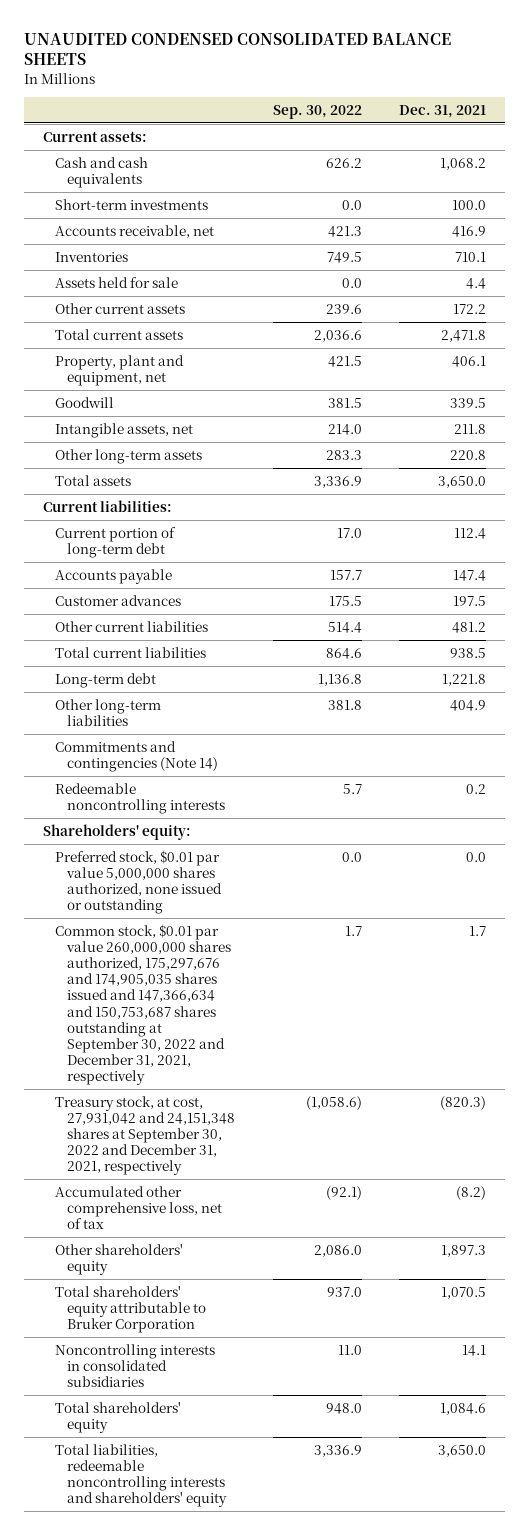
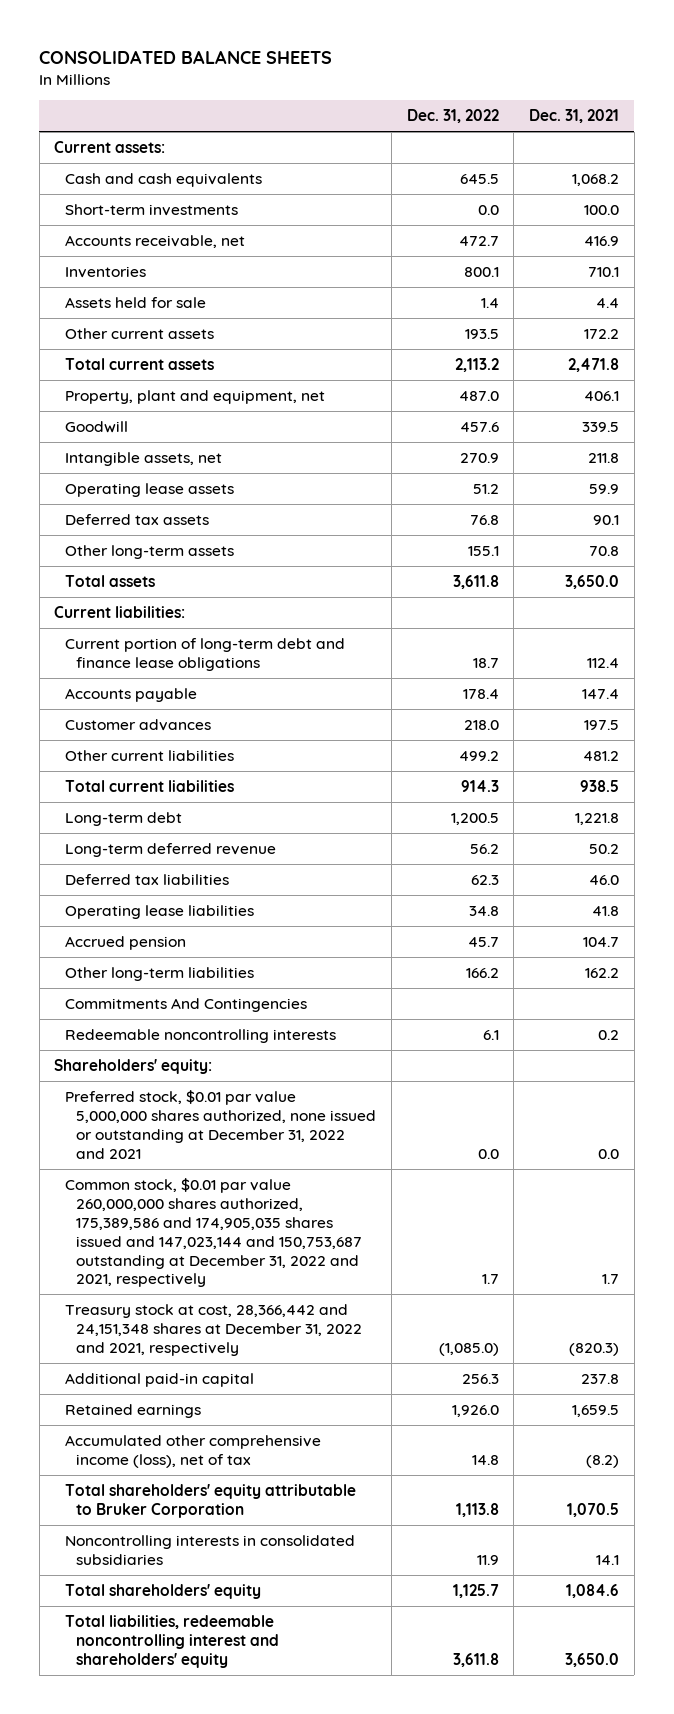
[23,32,451,66] UNAUDITED CONDENSED CONSOLIDATED BALANCE SHEETS -> [39,49,333,64] CONSOLIDATED BALANCE SHEETS
[272,104,362,119] Sep. 30, 2022 -> none
none -> [406,109,499,124] Dec. 31, 2022
none -> [65,483,235,498] Operating lease assets
none -> [65,514,210,526] Deferred tax assets
[450,449,487,460] 220.8 -> [589,546,620,557] 70.8
[54,526,176,558] Current portion of long-term debt -> [65,638,346,671] Current portion of long-term debt and finance lease obligations
none -> [65,843,277,858] Long-term deferred revenue
none -> [65,874,230,886] Deferred tax liabilities
none -> [65,905,255,920] Operating lease liabilities
none -> [65,936,187,951] Accrued pension
[450,699,487,711] 404.9 -> [585,968,620,979] 162.2
[54,740,219,772] Commitments and contingencies (Note 14) -> [65,998,308,1013] Commitments And Contingencies
[54,1243,183,1275] Other shareholders' equity -> none
[54,849,223,915] Preferred stock, $0.01 par value 5,000,000 shares authorized, none issued or outstanding -> [65,1090,377,1159] Preferred stock, $0.01 par value 5,000,000 shares authorized, none issued or outstanding at December 31, 2022 and 2021
[54,923,232,1086] Common stock, $0.01 par value 260,000,000 shares authorized, 175,297,676 and 174,905,035 shares issued and 147,366,634 and 150,753,687 shares outstanding at September 30, 2022 and December 31, 2021, respectively -> [65,1178,363,1288] Common stock, $0.01 par value 260,000,000 shares authorized, 175,389,586 and 174,905,035 shares issued and 147,023,144 and 150,753,687 outstanding at December 31, 2022 and 2021, respectively
[54,1095,236,1176] Treasury stock, at cost, 27,931,042 and 24,151,348 shares at September 30, 2022 and December 31, 2021, respectively -> [65,1304,363,1356] Treasury stock at cost, 28,366,442 and 24,151,348 shares at December 31, 2022 and 2021, respectively
none -> [65,1373,255,1388] Additional paid-in capital
none -> [65,1404,202,1419] Retained earnings
[54,1185,223,1230] Accumulated other comprehensive loss, net of tax -> [65,1435,322,1468] Accumulated other comprehensive income (loss), net of tax
[54,1443,228,1508] Total liabilities, redeemable noncontrolling interests and shareholders' equity -> [65,1615,280,1668] Total liabilities, redeemable noncontrolling interest and shareholders' equity

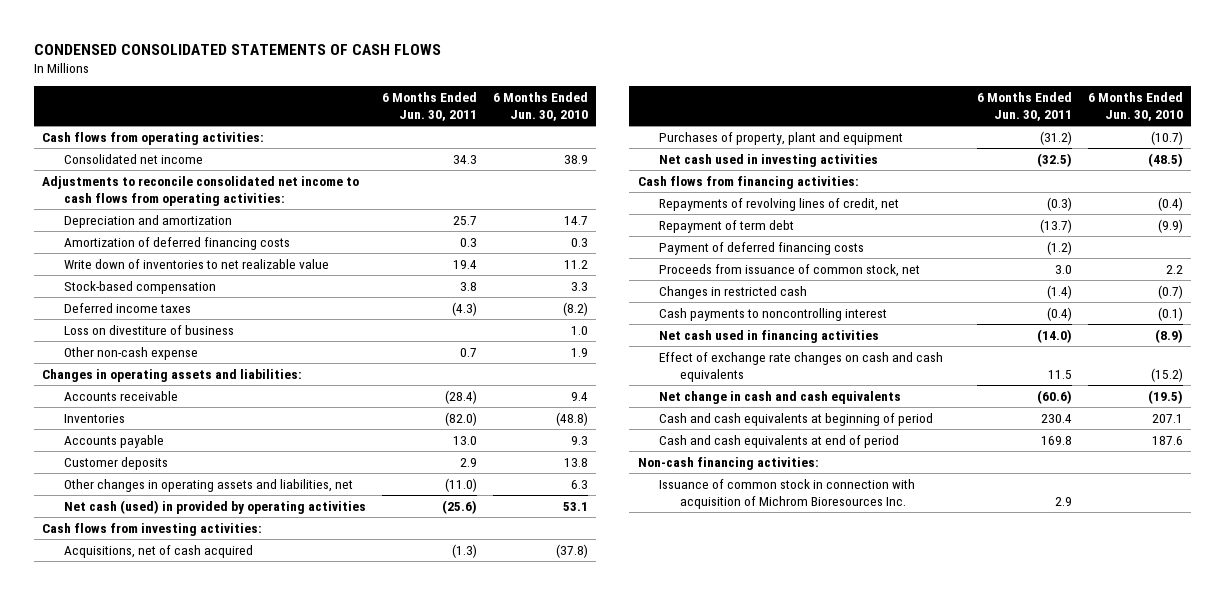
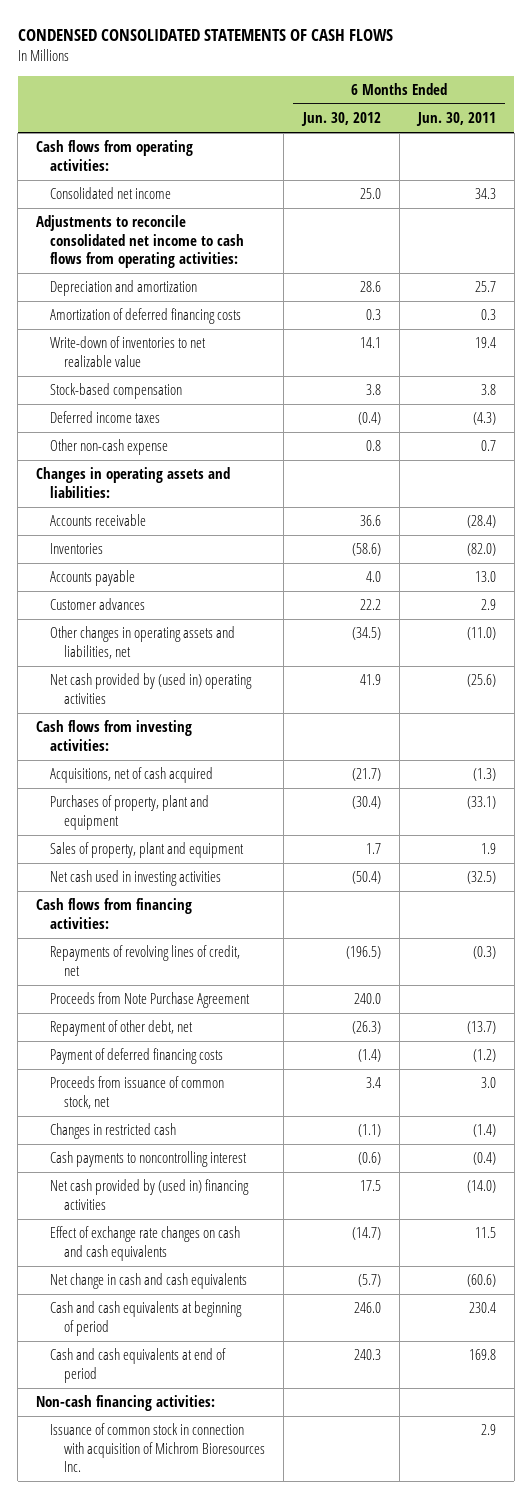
[492,91,588,122] 6 Months Ended Jun. 30, 2010 -> none
none -> [300,112,381,127] Jun. 30, 2012
[63,258,329,269] Write down of inventories to net realizable value -> [50,336,207,367] Write-down of inventories to net realizable value
[63,324,234,335] Loss on divestiture of business -> none
[63,456,168,470] Customer deposits -> [50,598,146,611] Customer advances
[63,499,366,514] Net cash (used) in provided by operating activities -> [50,673,253,704] Net cash provided by (used in) operating activities
[1040,130,1073,145] (31.2) -> [466,796,496,810] (33.1)
none -> [50,842,245,859] Sales of property, plant and equipment
none -> [50,992,251,1009] Proceeds from Note Purchase Agreement
[658,219,794,233] Repayment of term debt -> [50,1020,194,1037] Repayment of other debt, net
[658,329,879,343] Net cash used in financing activities -> [50,1179,250,1210] Net cash provided by (used in) financing activities

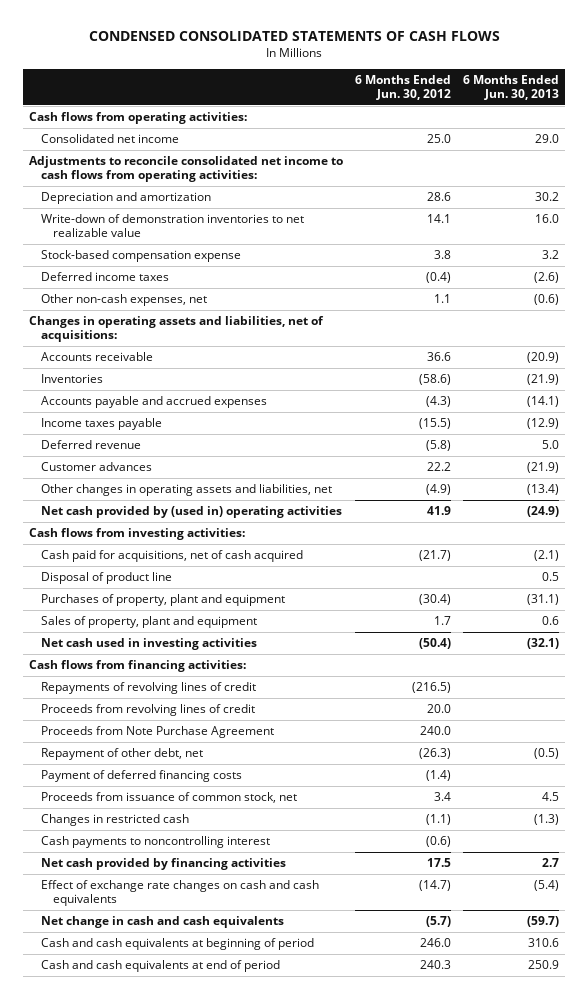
[415,112,496,127] Jun. 30, 2011 -> none
none -> [463,74,560,100] 6 Months Ended Jun. 30, 2013
[50,308,242,325] Amortization of deferred financing costs -> none
[50,336,207,367] Write-down of inventories to net realizable value -> [40,214,304,238] Write-down of demonstration inventories to net realizable value
[50,383,183,400] Stock-based compensation -> [40,250,241,263] Stock-based compensation expense
[50,439,169,456] Other non-cash expense -> [40,294,207,307] Other non-cash expenses, net
[365,440,381,452] 0.8 -> [433,294,451,304] 1.1
[36,467,231,498] Changes in operating assets and liabilities: -> [28,316,324,343] Changes in operating assets and liabilities, net of acquisitions:
[50,570,136,587] Accounts payable -> none
none -> [40,396,267,409] Accounts payable and accrued expenses
none -> [40,418,162,431] Income taxes payable
none -> [40,440,141,450] Deferred revenue
[351,627,381,641] (34.5) -> [425,484,451,496] (4.9)
[50,767,214,784] Acquisitions, net of cash acquired -> [40,550,303,563] Cash paid for acquisitions, net of cash acquired
none -> [40,572,172,585] Disposal of product line
[50,945,241,976] Repayments of revolving lines of credit, net -> [40,682,256,695] Repayments of revolving lines of credit
[345,946,381,960] (196.5) -> [411,682,451,694] (216.5)
none -> [40,704,255,717] Proceeds from revolving lines of credit
[50,1179,250,1210] Net cash provided by (used in) financing activities -> [40,858,286,871] Net cash provided by financing activities
[36,1395,216,1412] Non-cash financing activities: -> none
[50,1423,266,1473] Issuance of common stock in connection with acquisition of Michrom Bioresources Inc. -> none

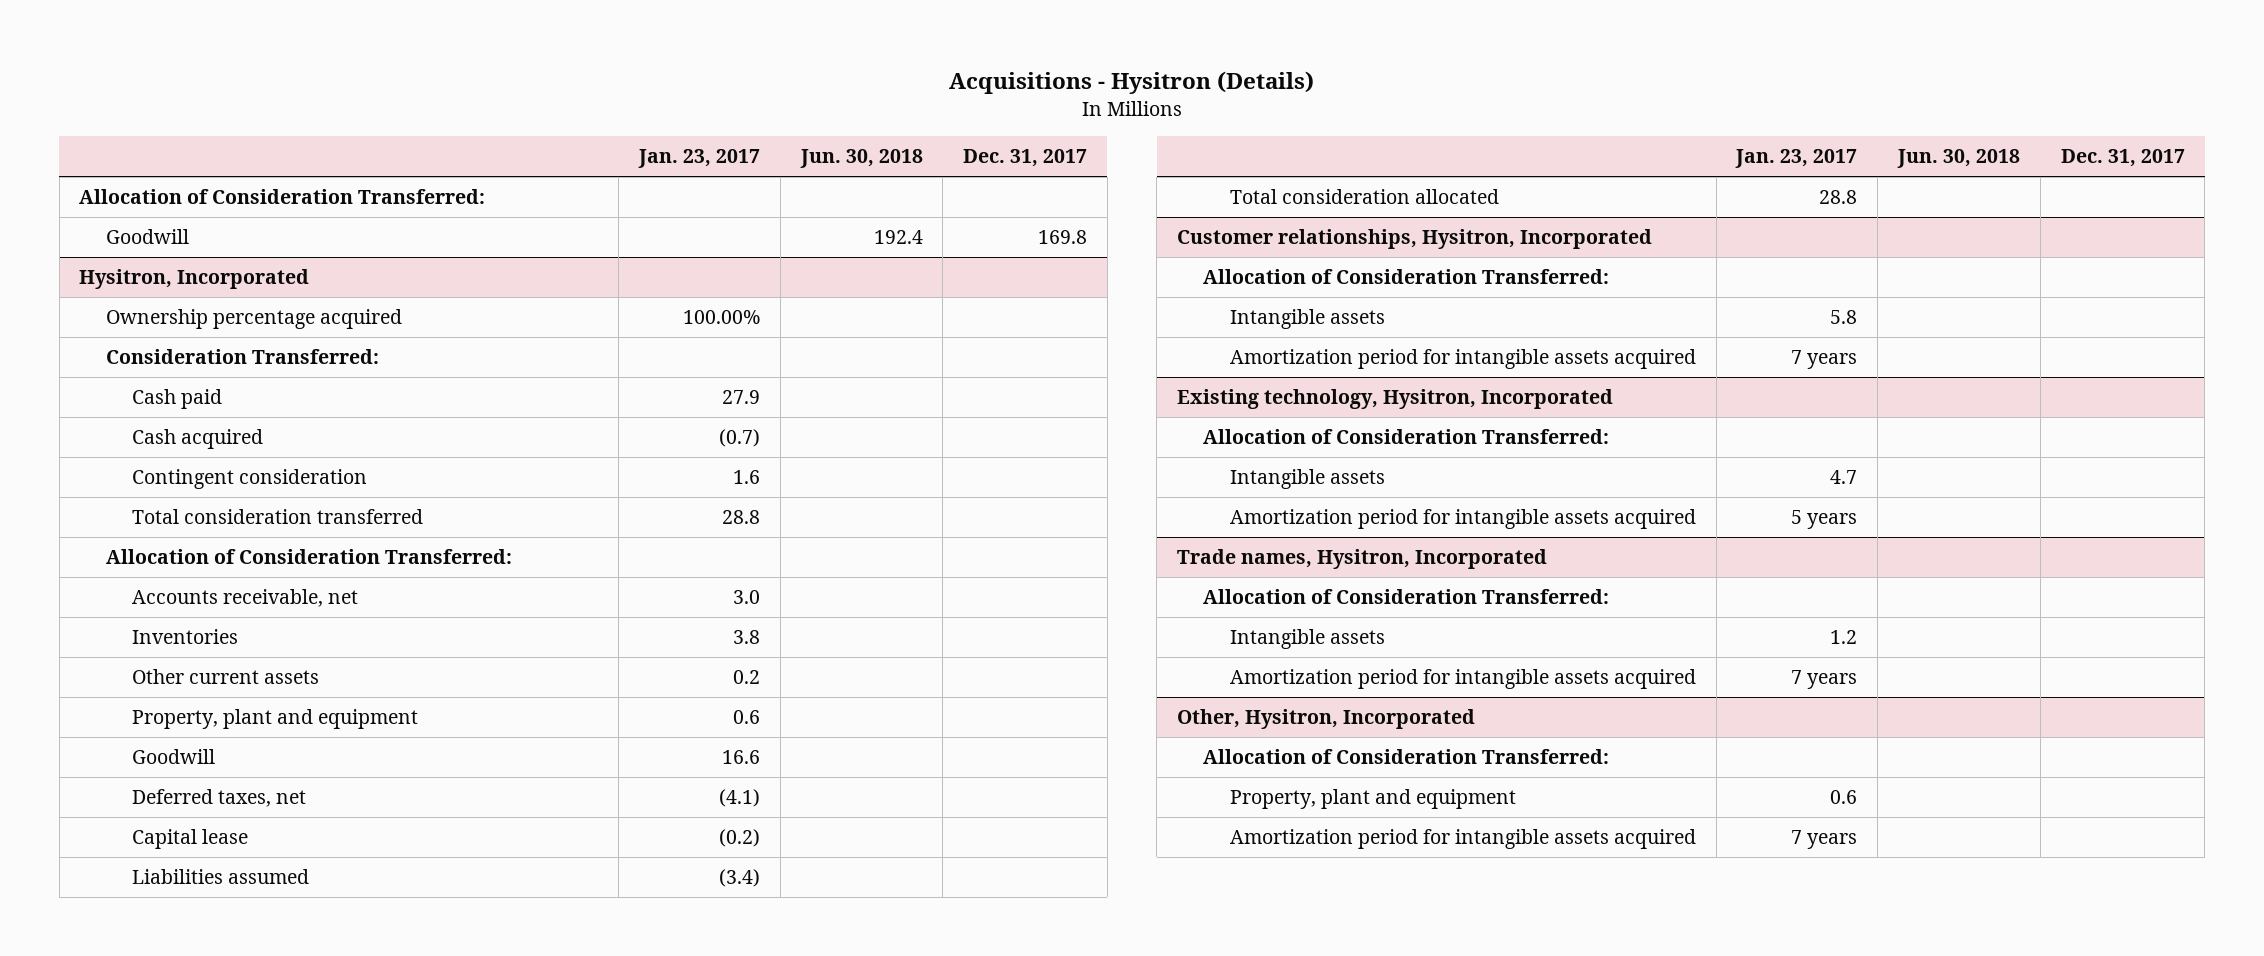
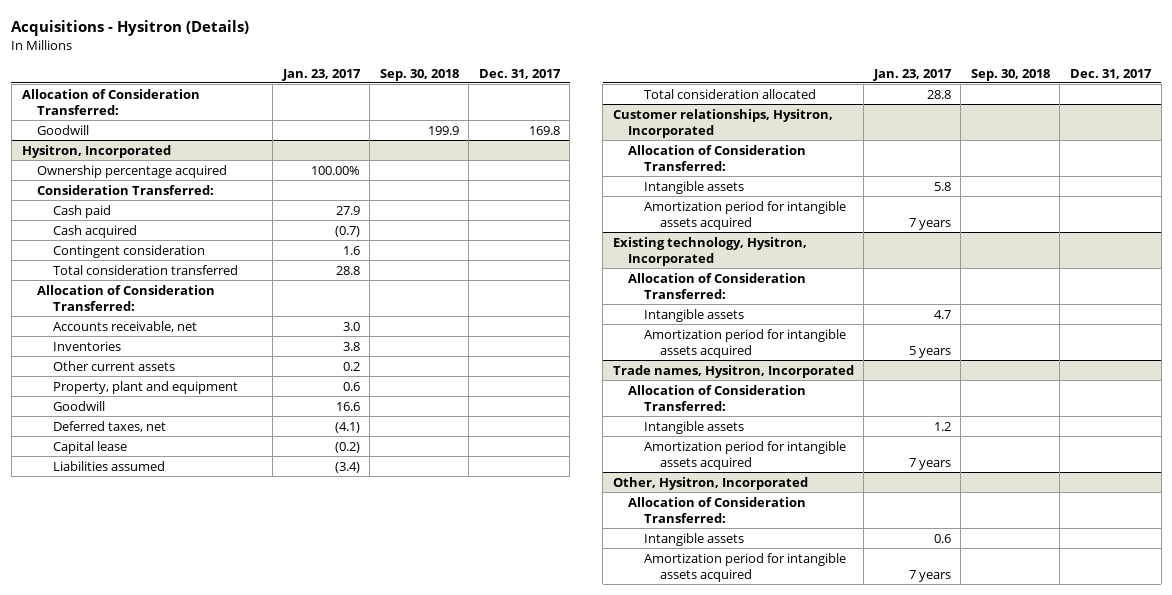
[799,148,923,168] Jun. 30, 2018 -> none
none -> [379,68,459,81] Sep. 30, 2018
[1229,789,1516,810] Property, plant and equipment -> none
none -> [643,532,744,546] Intangible assets

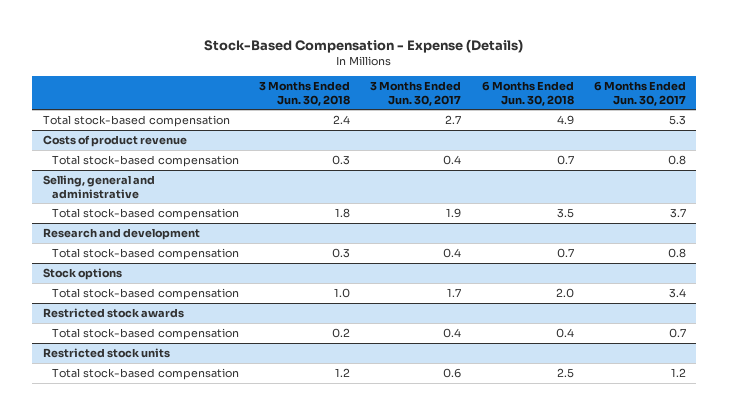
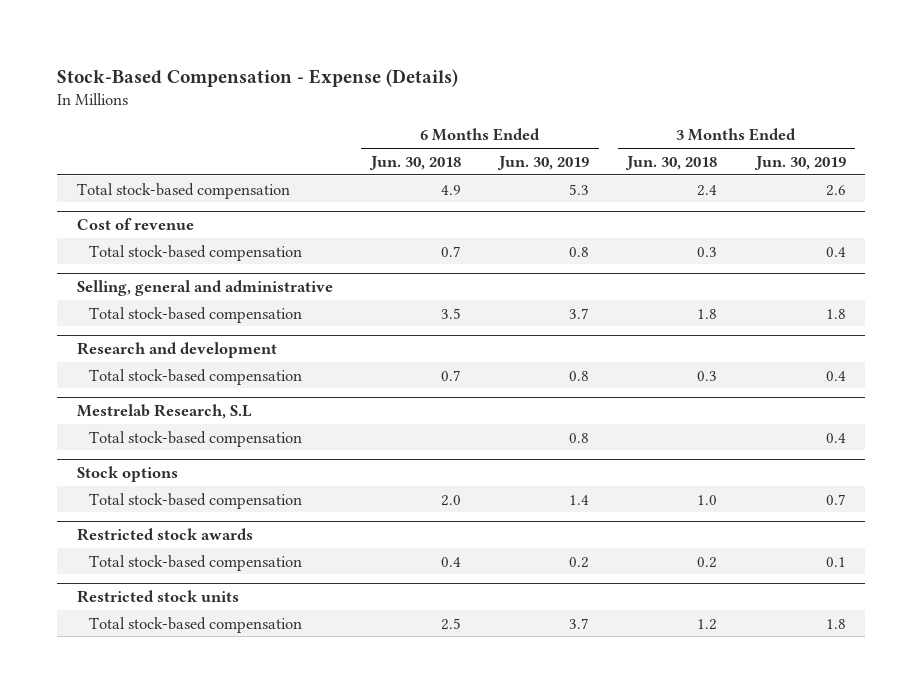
[370,80,462,106] 3 Months Ended Jun. 30, 2017 -> none
[594,80,687,106] 6 Months Ended Jun. 30, 2017 -> none
none -> [497,155,590,170] Jun. 30, 2019
none -> [753,155,846,170] Jun. 30, 2019
[42,134,187,147] Costs of product revenue -> [76,218,194,231] Cost of revenue
none -> [76,404,252,420] Mestrelab Research, S.L
none -> [89,430,303,447] Total stock-based compensation

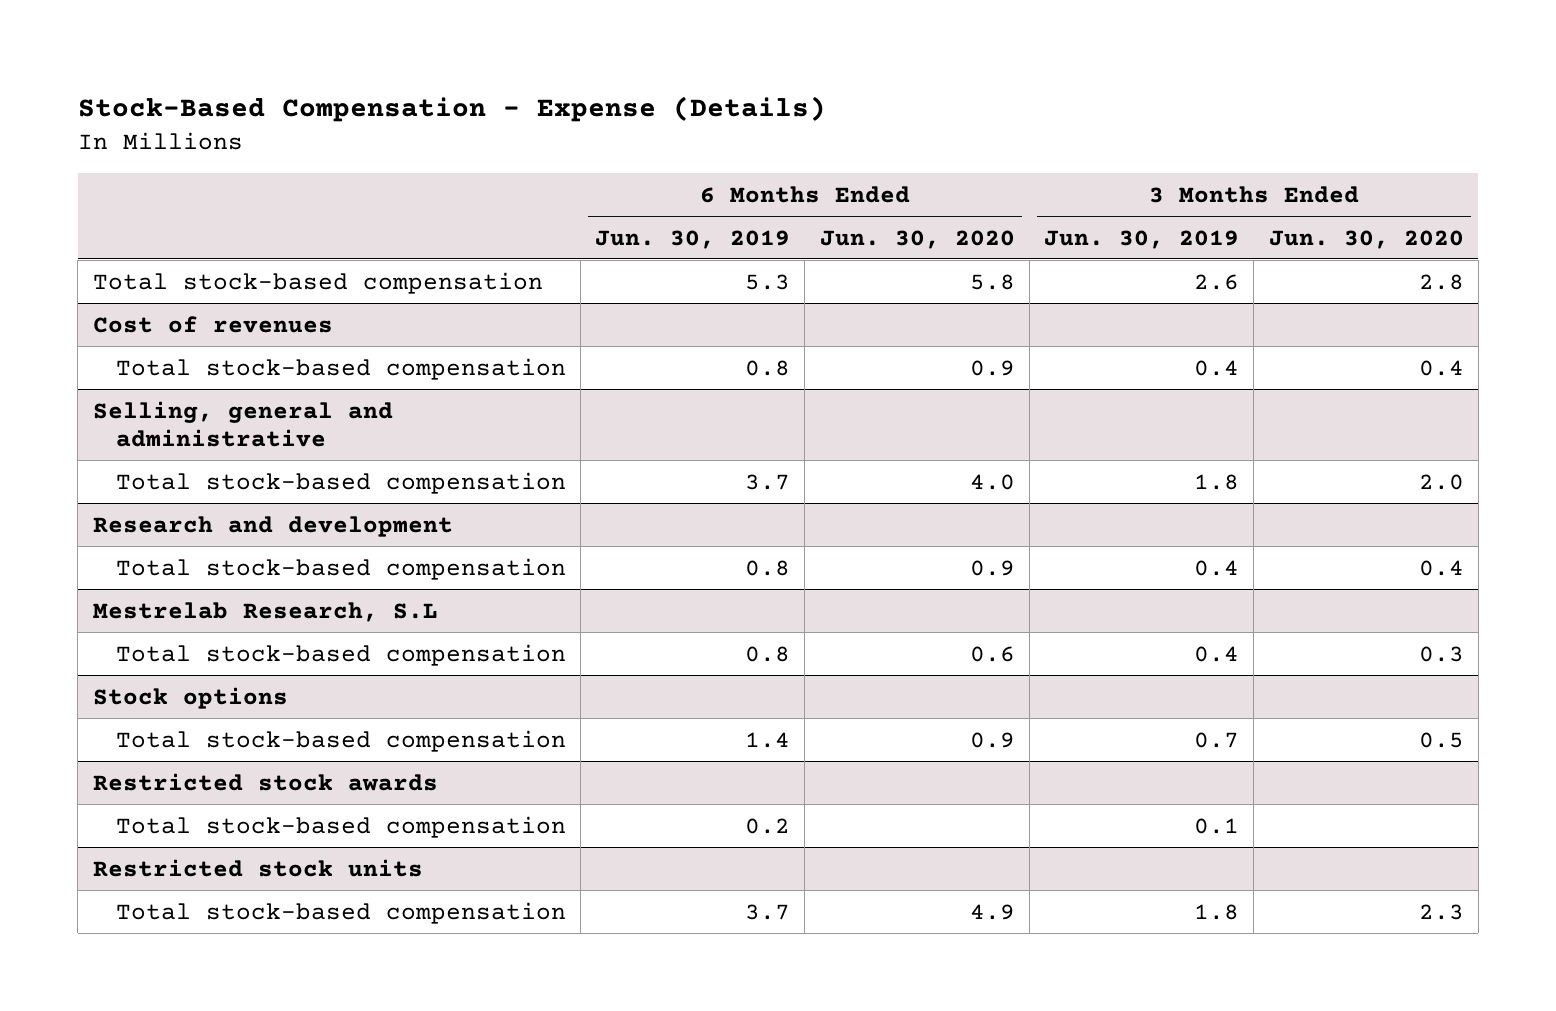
[368,155,461,170] Jun. 30, 2018 -> none
[625,155,718,170] Jun. 30, 2018 -> none
none -> [819,229,1015,249] Jun. 30, 2020
none -> [1268,229,1464,249] Jun. 30, 2020
[76,218,194,231] Cost of revenue -> [92,315,333,333] Cost of revenues

